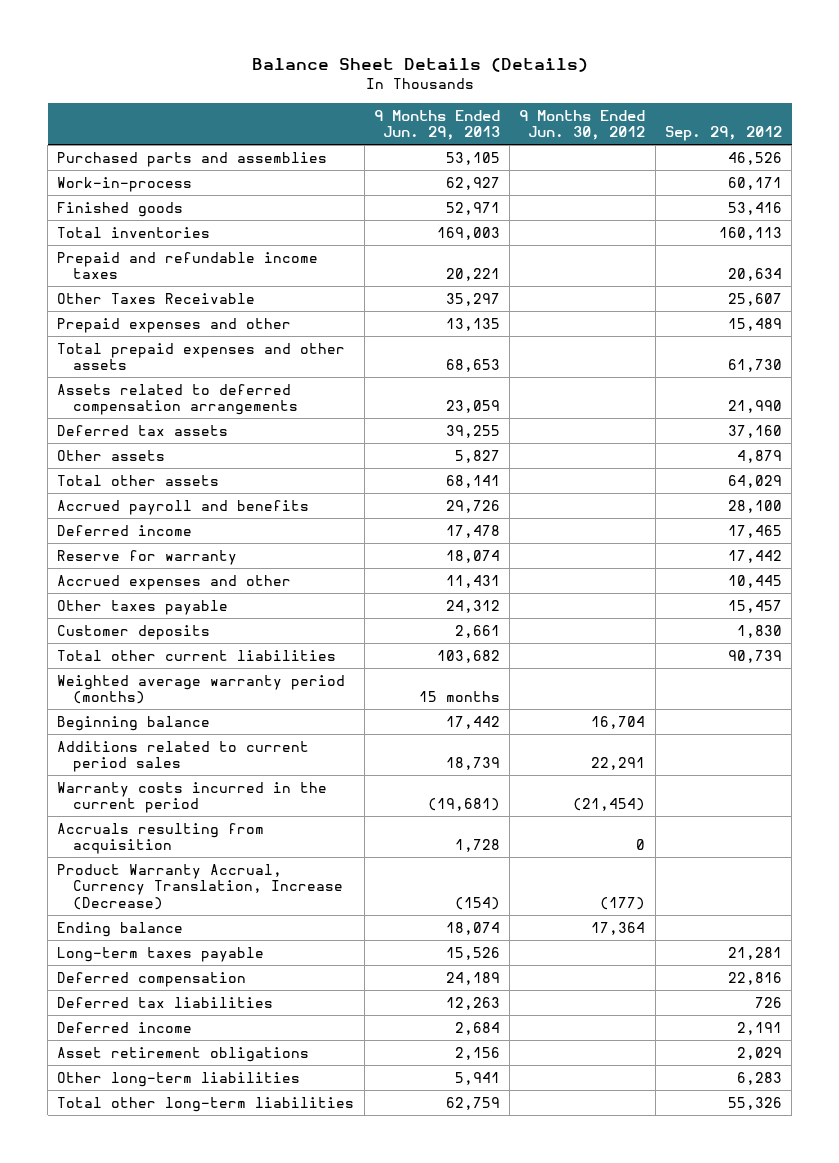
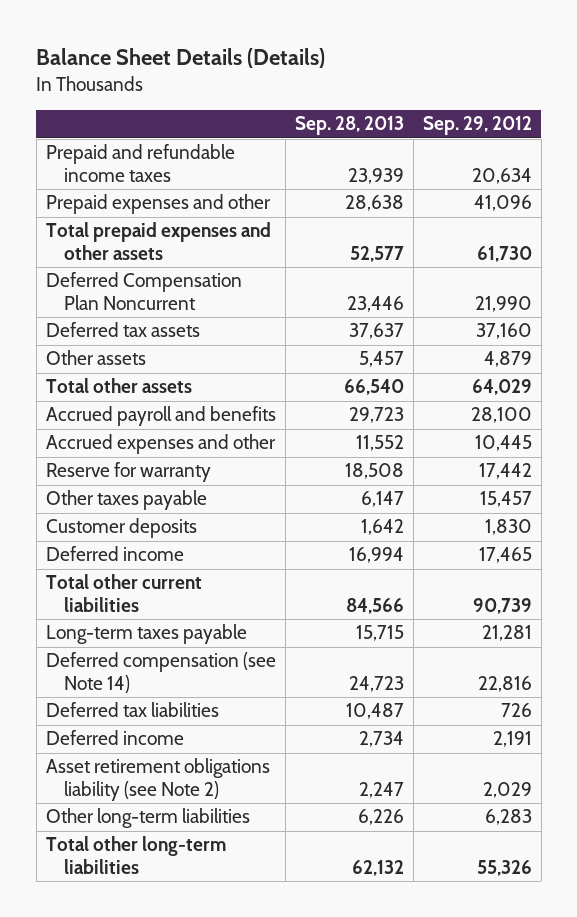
[373,109,500,141] 9 Months Ended Jun. 29, 2013 -> none
[519,109,646,141] 9 Months Ended Jun. 30, 2012 -> none
none -> [294,116,404,136] Sep. 28, 2013
[57,151,328,167] Purchased parts and assemblies -> none
[57,176,193,192] Work-in-process -> none
[57,201,184,217] Finished goods -> none
[57,226,211,238] Total inventories -> none
[57,292,256,304] Other Taxes Receivable -> none
[727,317,782,331] 15,489 -> [473,195,532,212] 41,096
[57,383,299,416] Assets related to deferred compensation arrangements -> [45,272,242,310] Deferred Compensation Plan Noncurrent
[57,549,238,565] Reserve for warranty -> [45,462,211,483] Reserve for warranty
[57,524,193,536] Deferred income -> [45,546,184,562] Deferred income
[57,674,346,705] Weighted average warranty period (months) -> none
[57,715,211,731] Beginning balance -> none
[57,740,310,773] Additions related to current period sales -> none
[57,781,328,814] Warranty costs incurred in the current period -> none
[57,822,265,855] Accruals resulting from acquisition -> none
[57,863,344,911] Product Warranty Accrual, Currency Translation, Increase (Decrease) -> none
[57,921,184,937] Ending balance -> none
[57,971,247,987] Deferred compensation -> [45,652,276,693] Deferred compensation (see Note 14)
[57,1046,310,1062] Asset retirement obligations -> [45,758,270,801] Asset retirement obligations liability (see Note 2)

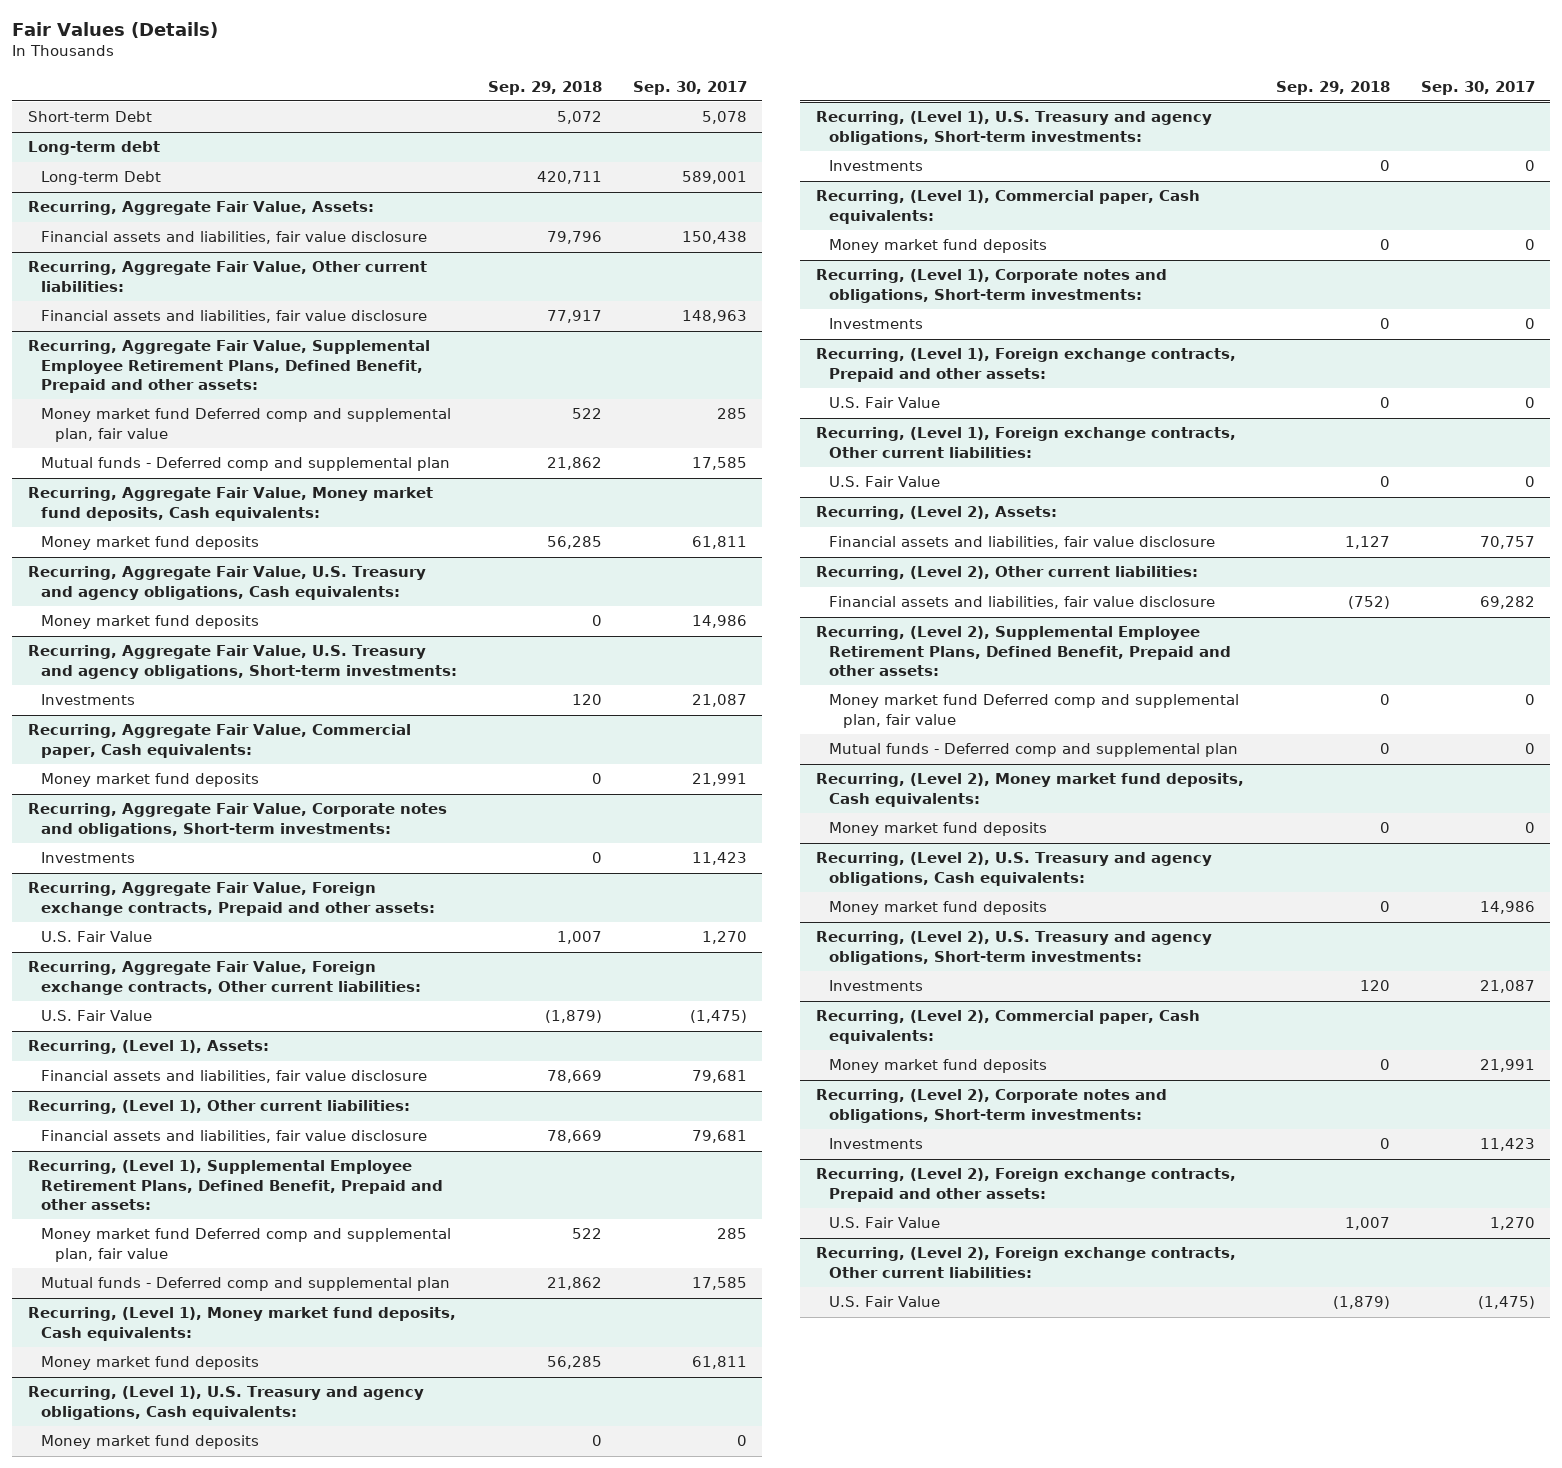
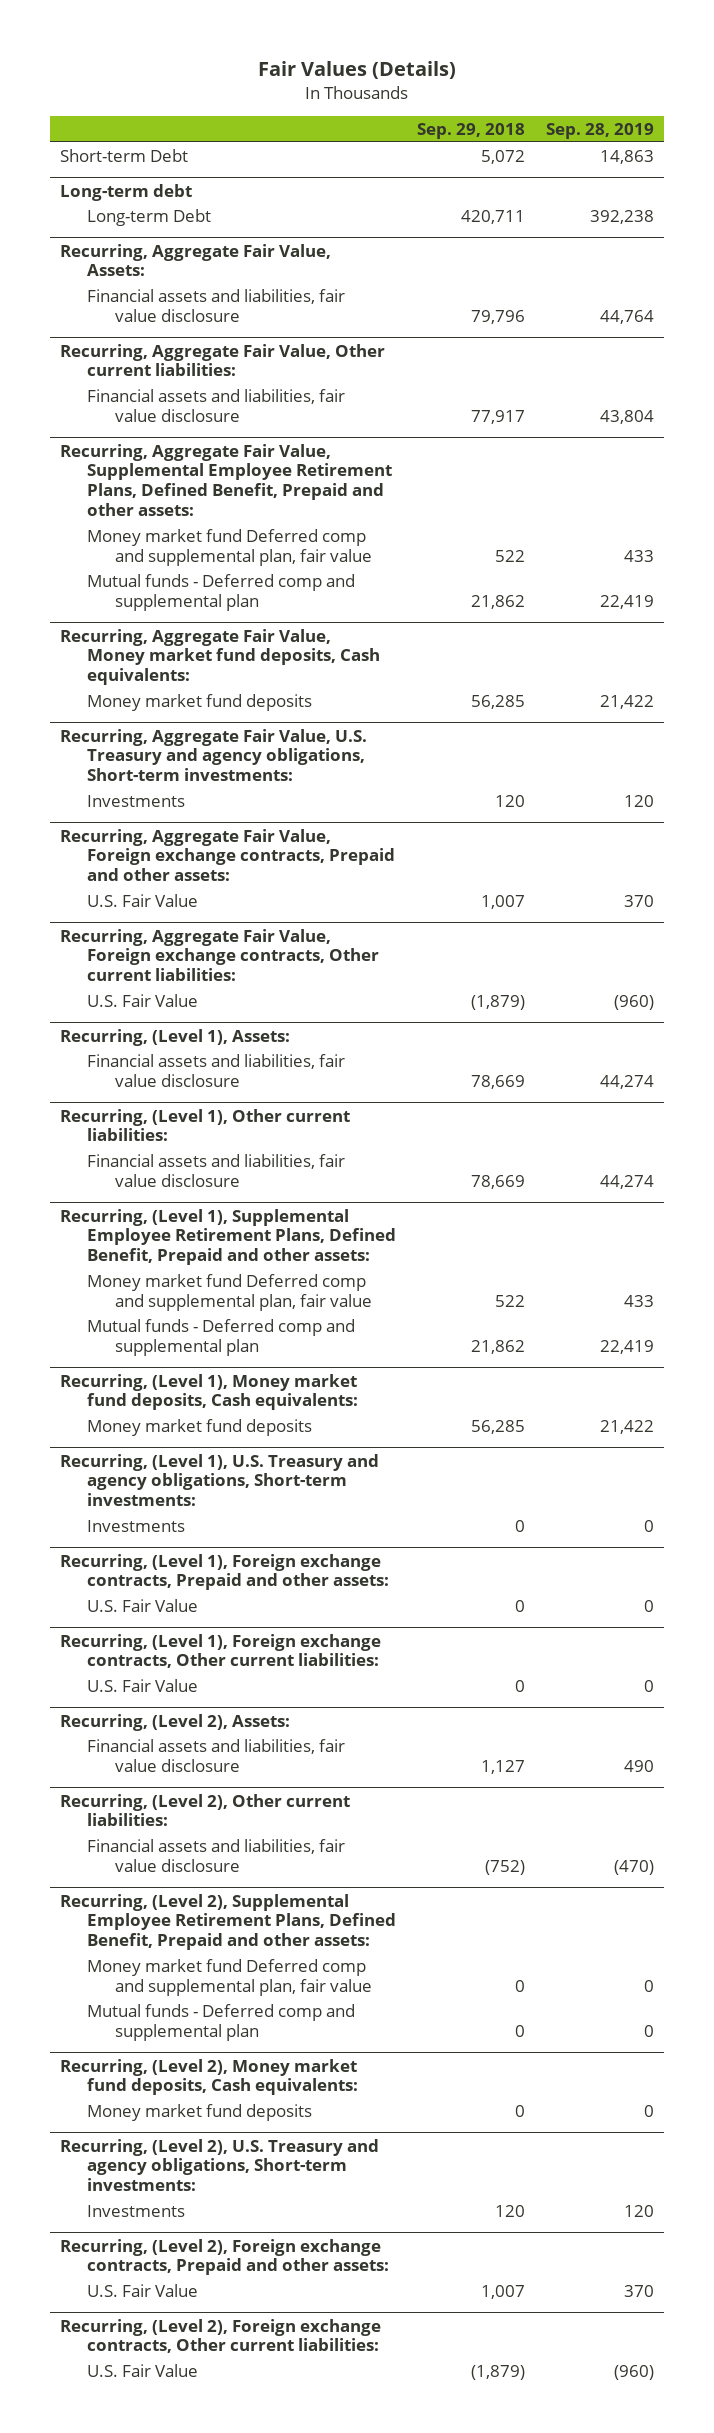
[632,80,747,95] Sep. 30, 2017 -> none
none -> [545,123,654,140] Sep. 28, 2019
[27,566,426,600] Recurring, Aggregate Fair Value, U.S. Treasury and agency obligations, Cash equivalents: -> none
[41,615,260,630] Money market fund deposits -> none
[27,724,411,758] Recurring, Aggregate Fair Value, Commercial paper, Cash equivalents: -> none
[41,773,260,788] Money market fund deposits -> none
[27,803,447,837] Recurring, Aggregate Fair Value, Corporate notes and obligations, Short-term investments: -> none
[41,852,136,864] Investments -> none
[27,1386,424,1420] Recurring, (Level 1), U.S. Treasury and agency obligations, Cash equivalents: -> none
[41,1435,260,1450] Money market fund deposits -> none
[815,190,1200,224] Recurring, (Level 1), Commercial paper, Cash equivalents: -> none
[829,239,1048,254] Money market fund deposits -> none
[815,269,1167,303] Recurring, (Level 1), Corporate notes and obligations, Short-term investments: -> none
[829,318,924,330] Investments -> none
[815,852,1212,886] Recurring, (Level 2), U.S. Treasury and agency obligations, Cash equivalents: -> none
[829,901,1048,916] Money market fund deposits -> none
[815,1010,1200,1044] Recurring, (Level 2), Commercial paper, Cash equivalents: -> none
[829,1059,1048,1074] Money market fund deposits -> none
[815,1089,1167,1123] Recurring, (Level 2), Corporate notes and obligations, Short-term investments: -> none
[829,1138,924,1150] Investments -> none

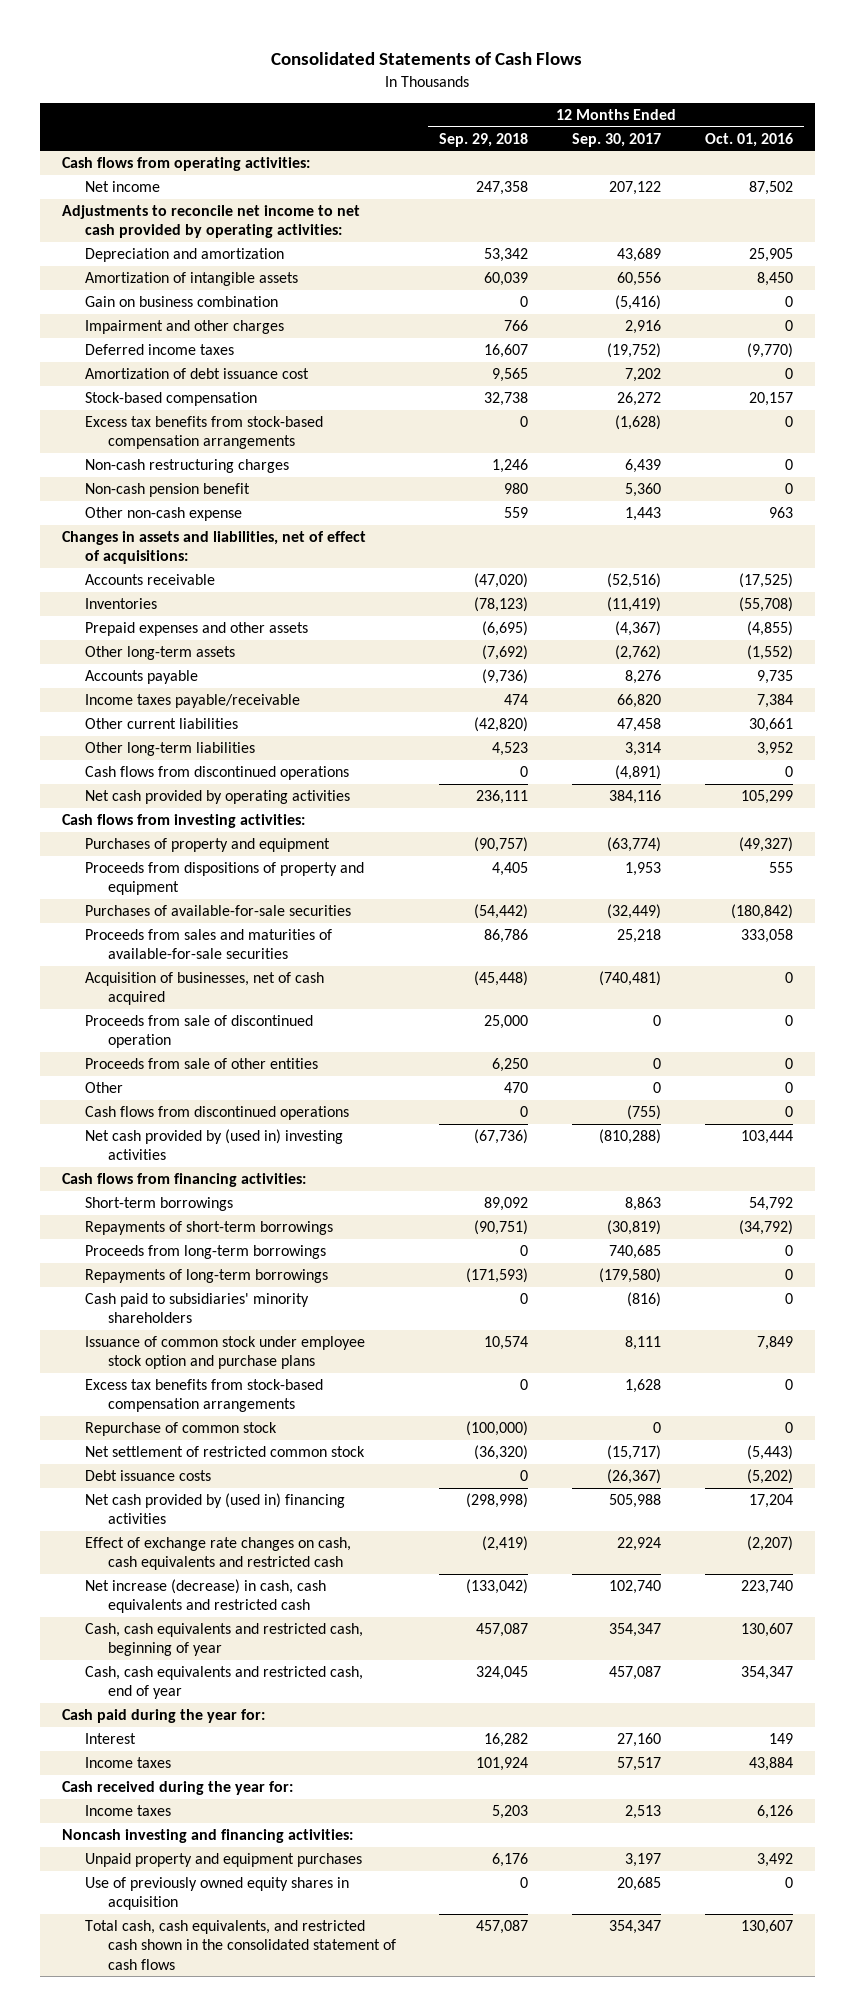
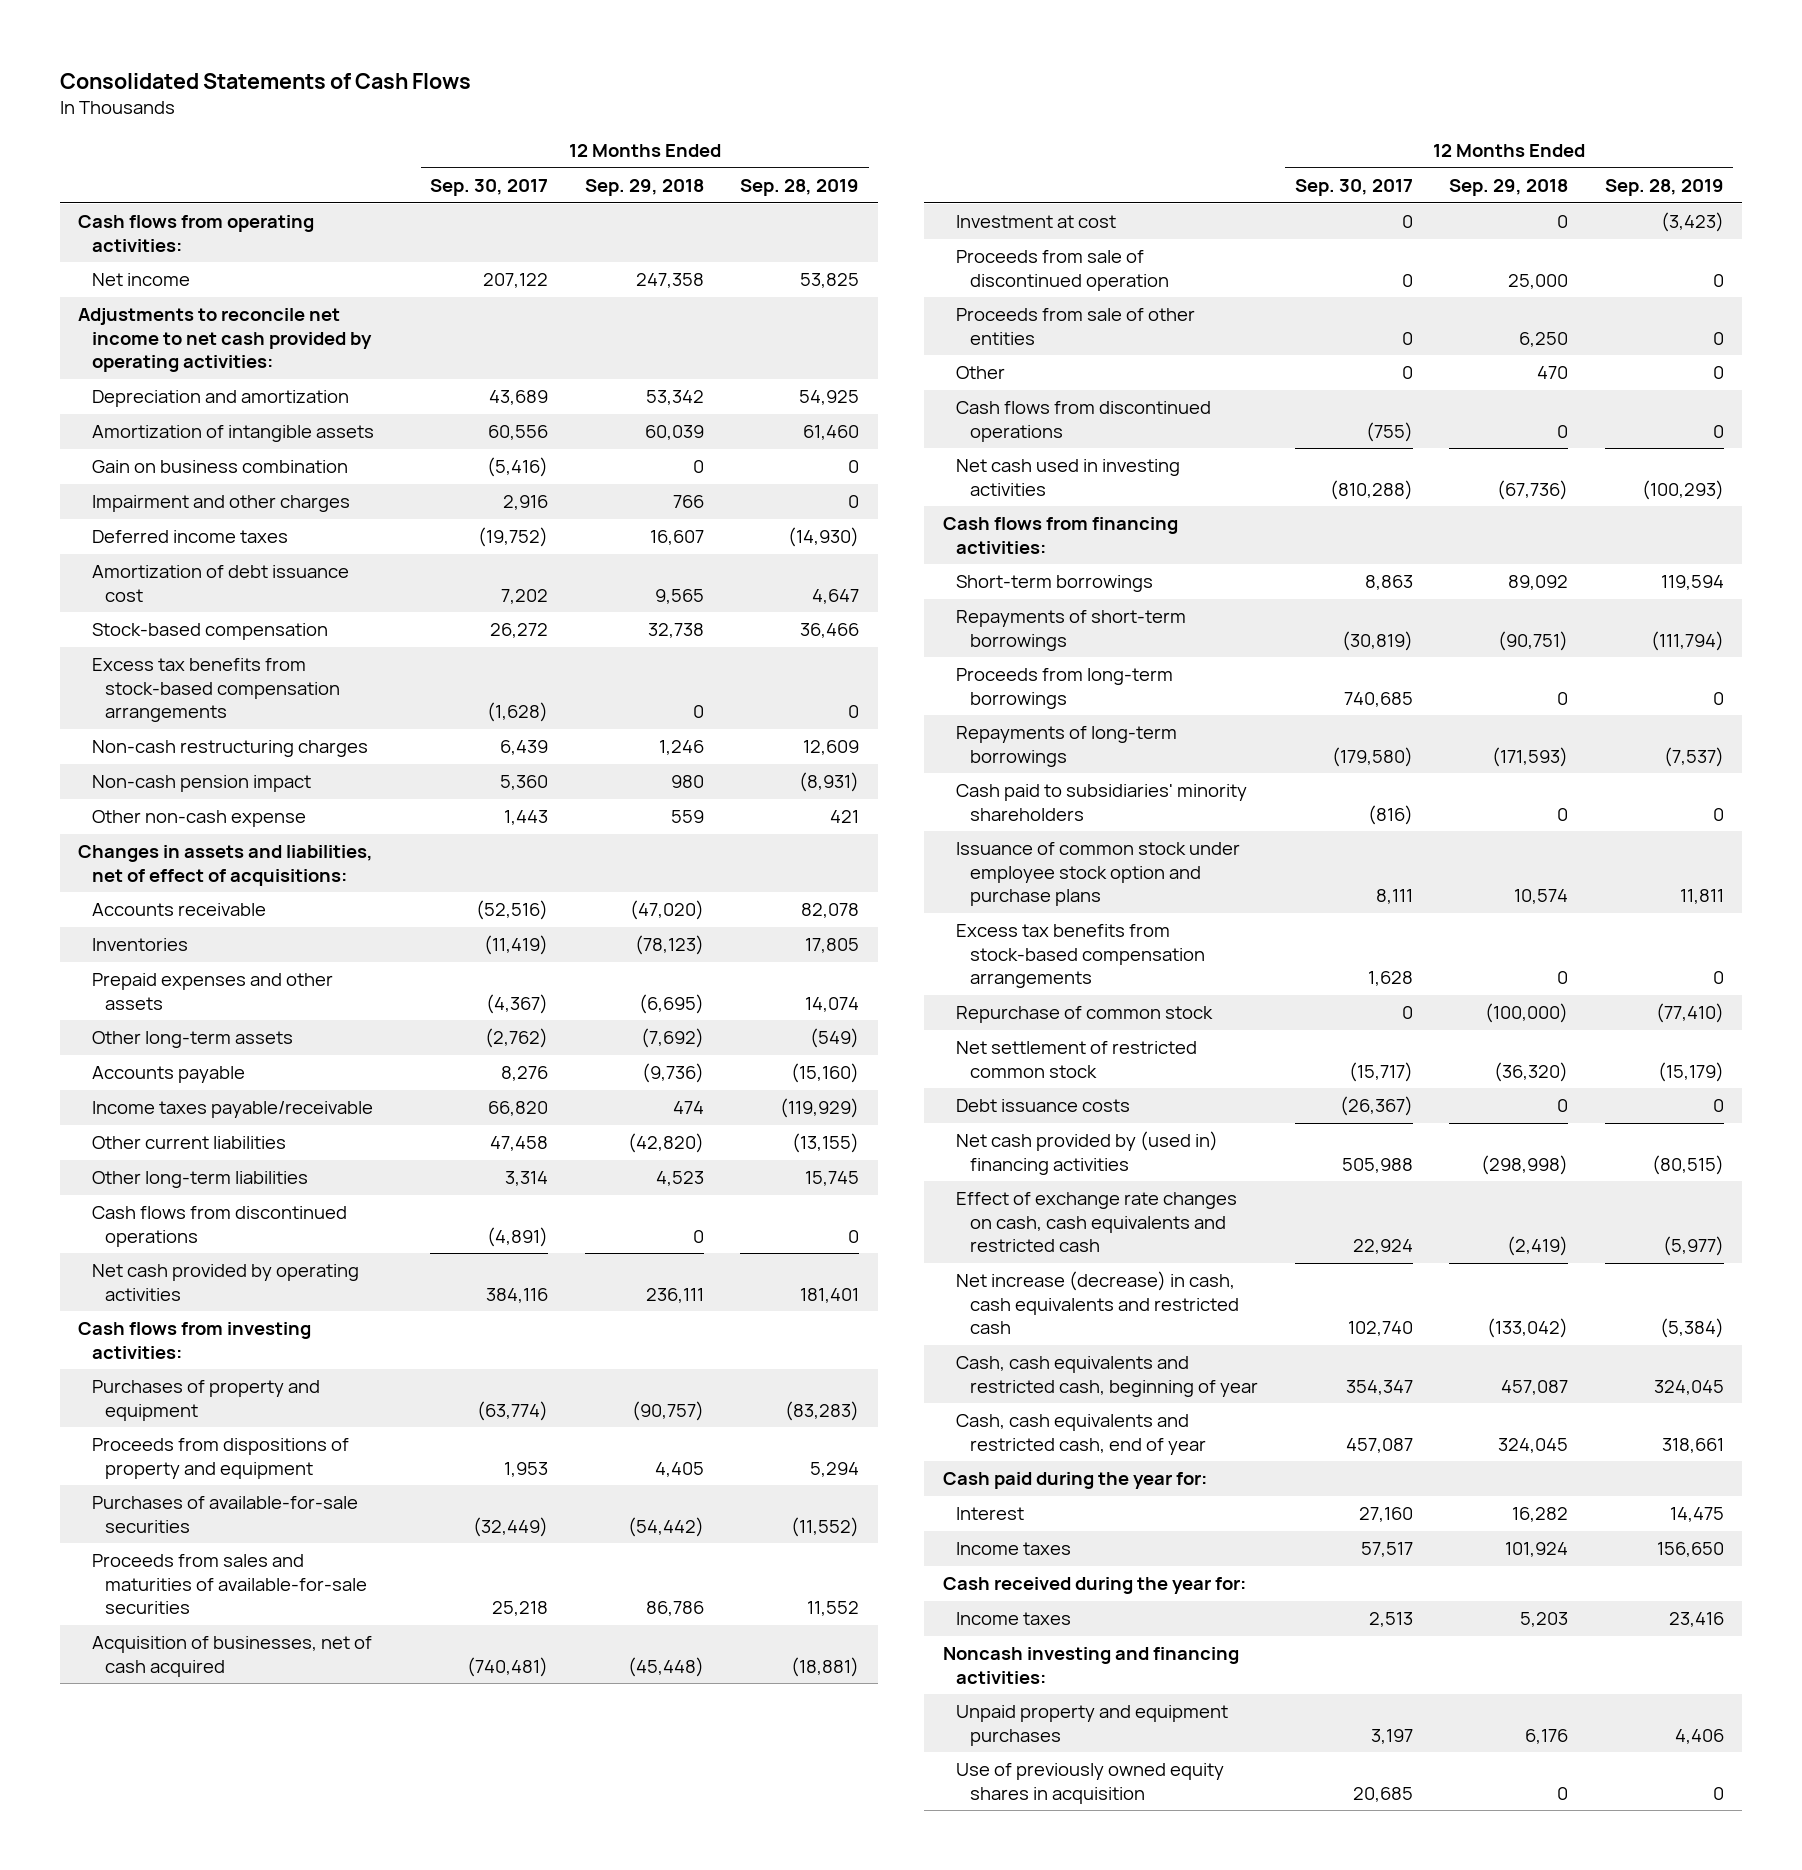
[704,132,793,147] Oct. 01, 2016 -> none
none -> [740,179,860,197] Sep. 28, 2019
[84,483,250,498] Non-cash pension benefit -> [91,775,311,793] Non-cash pension impact
none -> [956,215,1117,229] Investment at cost
[84,1129,343,1161] Net cash provided by (used in) investing activities -> [956,459,1181,496] Net cash used in investing activities
[84,1920,396,1970] Total cash, cash equivalents, and restricted cash shown in the consolidated statement of cash flows -> none

